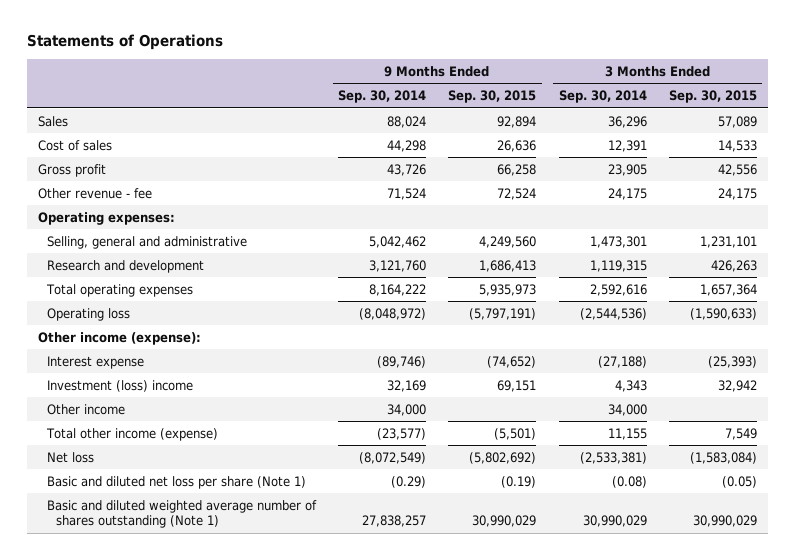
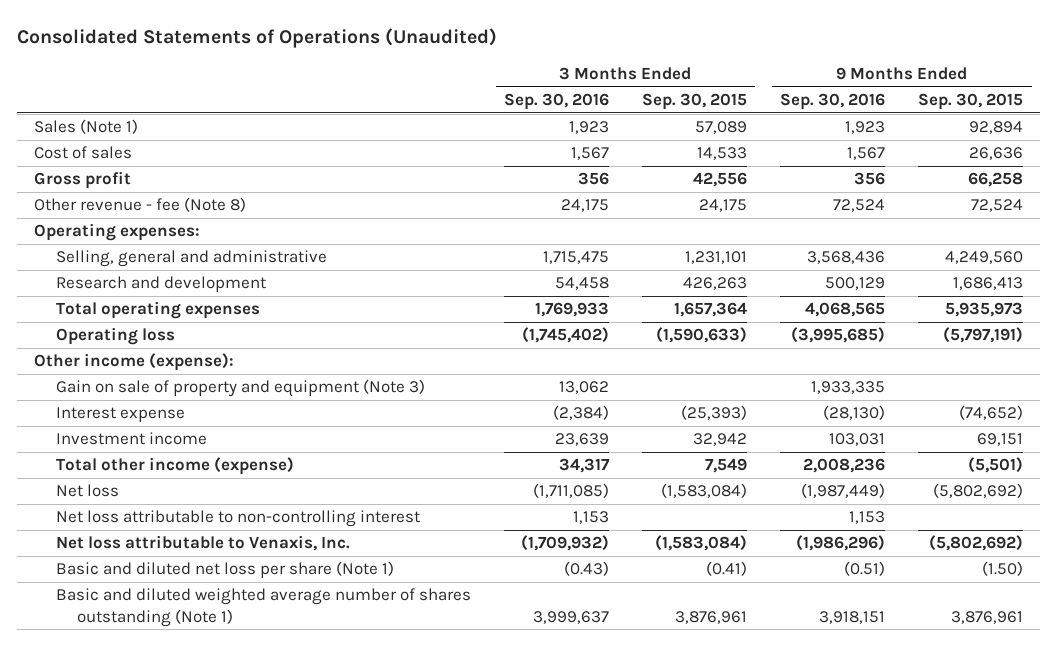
[26,34,223,51] Statements of Operations -> [17,28,498,49] Consolidated Statements of Operations (Unaudited)
[338,90,427,104] Sep. 30, 2014 -> none
[558,90,647,104] Sep. 30, 2014 -> none
none -> [503,92,609,110] Sep. 30, 2016
none -> [780,92,886,110] Sep. 30, 2016
[37,115,68,127] Sales -> [33,119,138,135] Sales (Note 1)
[37,187,152,199] Other revenue - fee -> [33,197,246,213] Other revenue - fee (Note 8)
none -> [55,379,425,398] Gain on sale of property and equipment (Note 3)
[47,403,126,415] Other income -> none
[47,379,194,392] Investment (loss) income -> [55,432,207,446] Investment income
none -> [55,510,420,528] Net loss attributable to non-controlling interest
none -> [55,535,350,552] Net loss attributable to Venaxis, Inc.
[501,475,537,488] (0.19) -> [982,561,1024,577] (1.50)
[721,475,757,488] (0.05) -> [705,561,747,577] (0.41)
[472,515,537,528] 30,990,029 -> [951,610,1024,624] 3,876,961
[692,515,757,528] 30,990,029 -> [674,610,747,624] 3,876,961

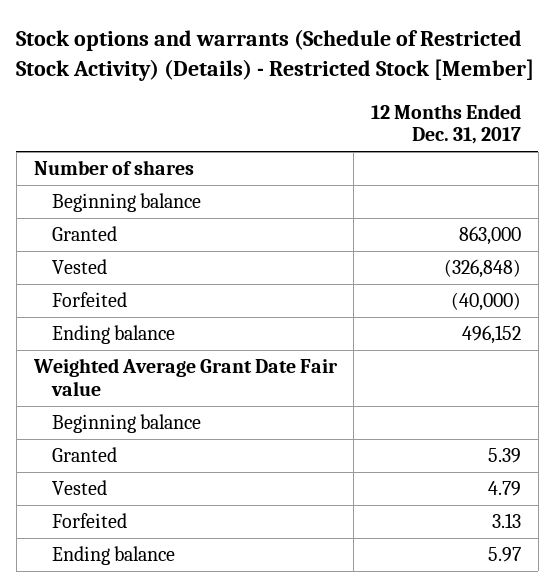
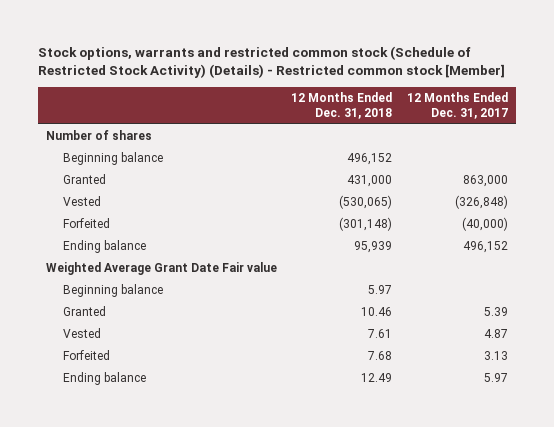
[16,29,535,82] Stock options and warrants (Schedule of Restricted Stock Activity) (Details) - Restricted Stock [Member] -> [38,45,506,79] Stock options, warrants and restricted common stock (Schedule of Restricted Stock Activity) (Details) - Restricted common stock [Member]
none -> [291,92,393,120] 12 Months Ended Dec. 31, 2018
[488,481,522,497] 4.79 -> [484,329,509,339] 4.87

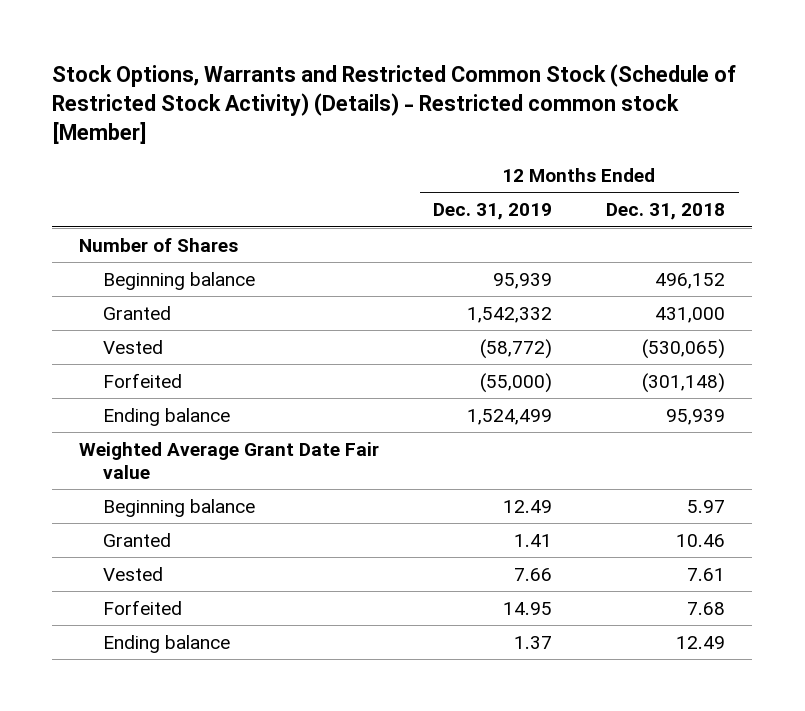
[38,45,506,79] Stock options, warrants and restricted common stock (Schedule of Restricted Stock Activity) (Details) - Restricted common stock [Member] -> [52,63,737,144] Stock Options, Warrants and Restricted Common Stock (Schedule of Restricted Stock Activity) (Details) - Restricted common stock [Member]
[407,92,509,120] 12 Months Ended Dec. 31, 2017 -> none
none -> [433,203,553,221] Dec. 31, 2019
[45,130,152,141] Number of shares -> [79,237,239,252] Number of Shares

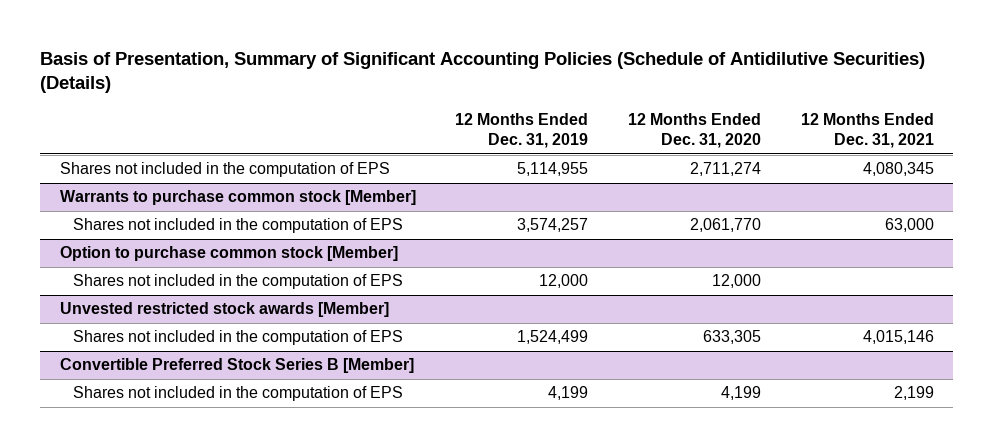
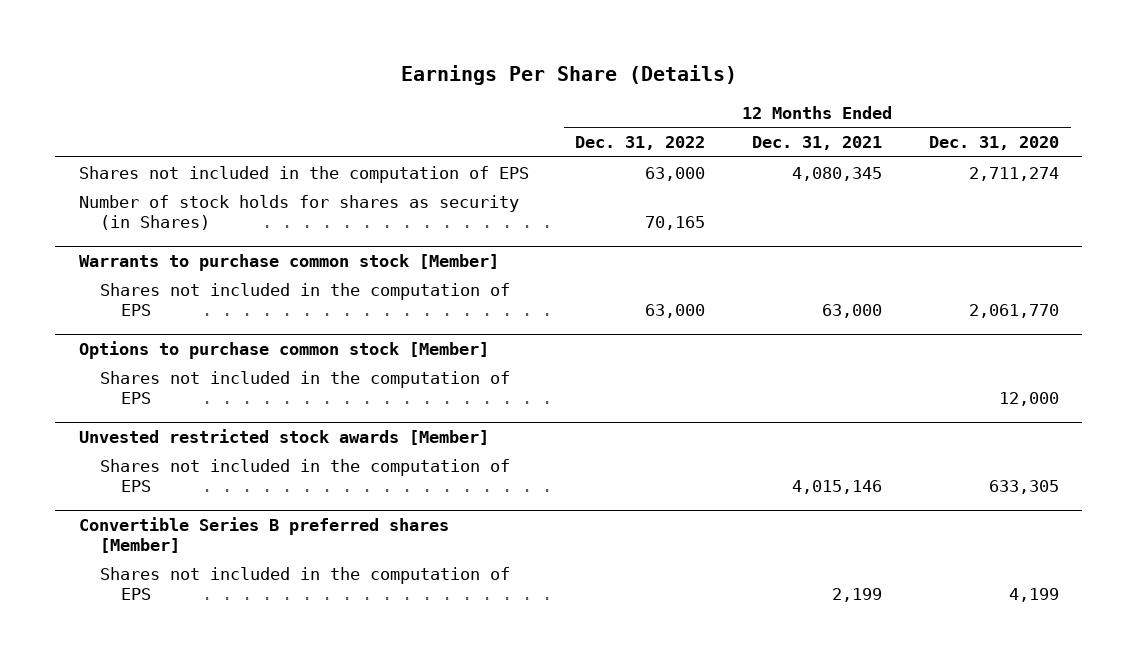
[40,51,926,94] Basis of Presentation, Summary of Significant Accounting Policies (Schedule of Antidilutive Securities) (Details) -> [400,65,737,86] Earnings Per Share (Details)
[455,112,589,149] 12 Months Ended Dec. 31, 2019 -> none
none -> [575,136,706,151] Dec. 31, 2022
none -> [78,194,519,230] Number of stock holds for shares as security (in Shares)
[59,246,398,262] Option to purchase common stock [Member] -> [78,340,489,359] Options to purchase common stock [Member]
[59,358,414,374] Convertible Preferred Stock Series B [Member] -> [78,516,449,553] Convertible Series B preferred shares [Member]

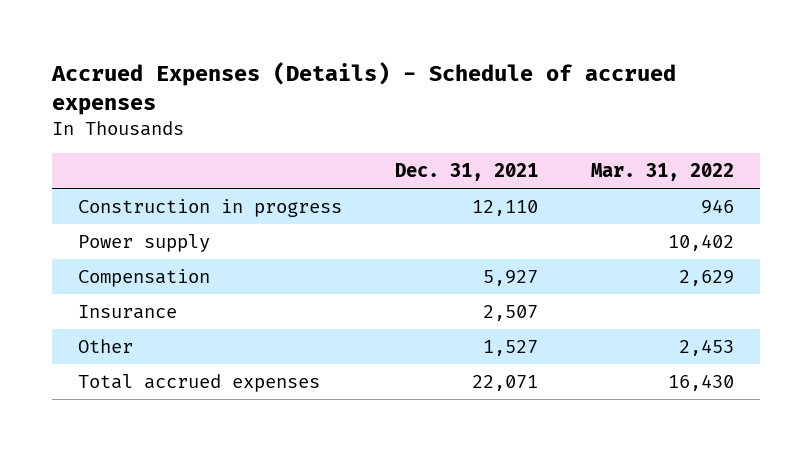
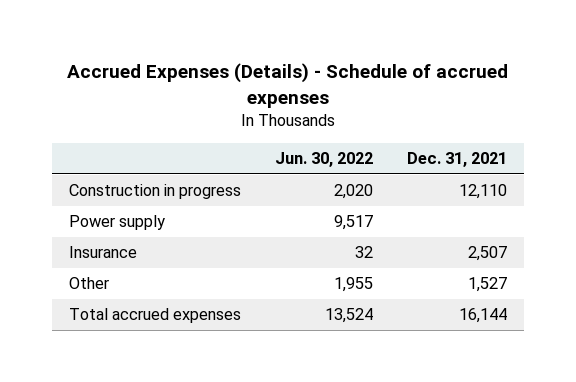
[590,163,734,182] Mar. 31, 2022 -> none
none -> [275,152,374,168] Jun. 30, 2022
[78,268,211,287] Compensation -> none
[472,374,539,391] 22,071 -> [459,308,508,324] 16,144

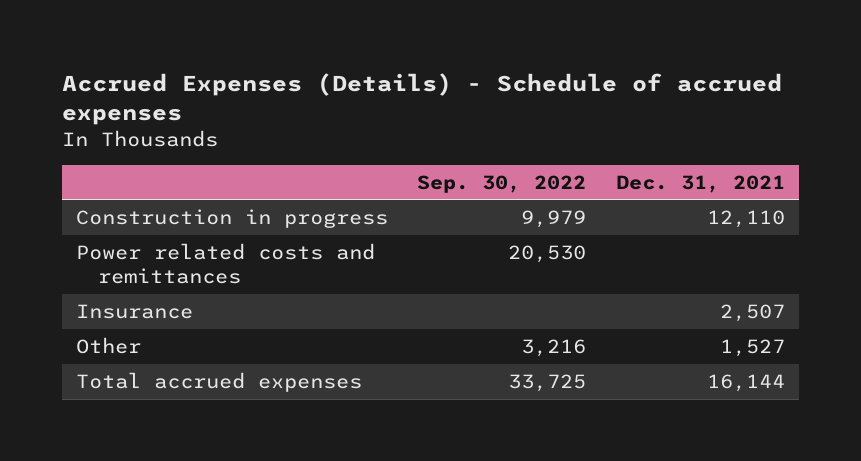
[275,152,374,168] Jun. 30, 2022 -> none
none -> [417,174,587,193] Sep. 30, 2022
[69,215,166,231] Power supply -> [76,242,376,285] Power related costs and remittances

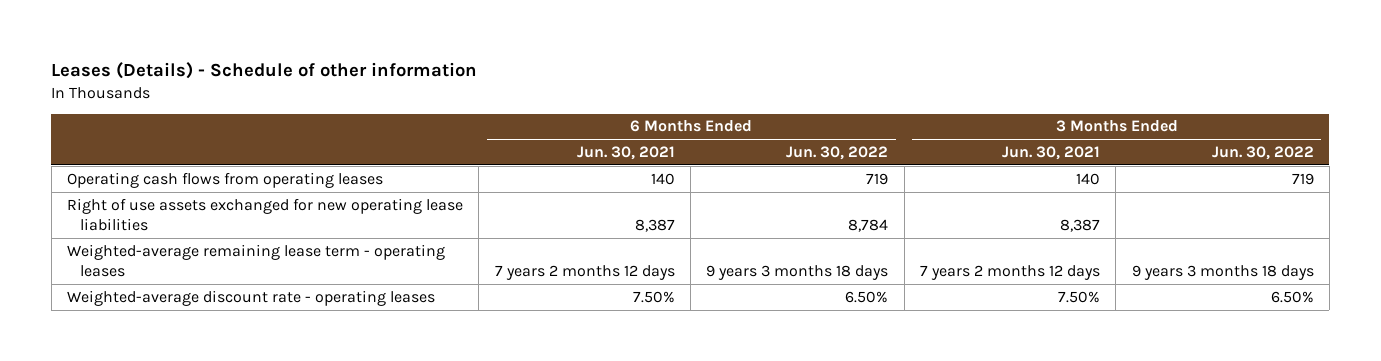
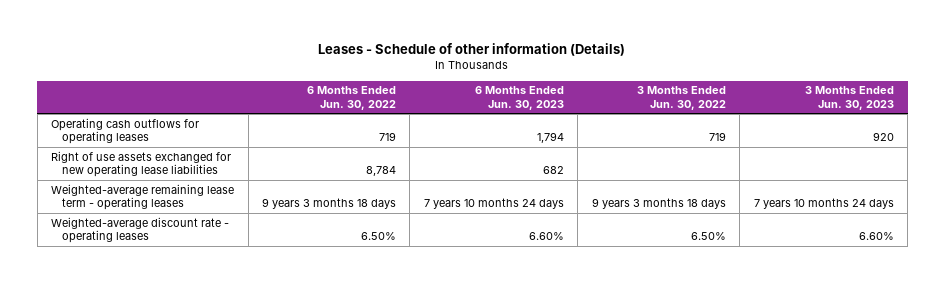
[51,62,478,80] Leases (Details) - Schedule of other information -> [318,43,626,57] Leases - Schedule of other information (Details)
[576,145,675,160] Jun. 30, 2021 -> none
[1001,145,1100,160] Jun. 30, 2021 -> none
none -> [474,86,564,110] 6 Months Ended Jun. 30, 2023
none -> [804,86,894,110] 3 Months Ended Jun. 30, 2023
[67,171,384,188] Operating cash flows from operating leases -> [51,117,200,145] Operating cash outflows for operating leases

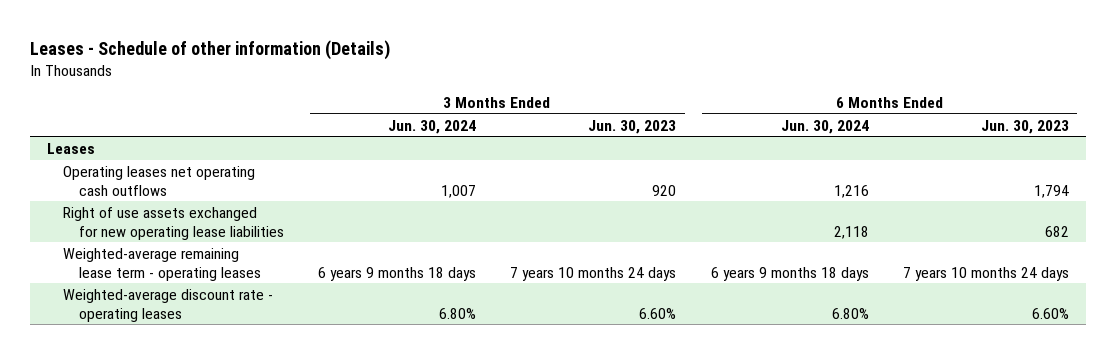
[306,86,396,110] 6 Months Ended Jun. 30, 2022 -> none
[636,86,726,110] 3 Months Ended Jun. 30, 2022 -> none
none -> [388,119,477,134] Jun. 30, 2024
none -> [780,119,869,134] Jun. 30, 2024
none -> [47,142,96,154] Leases
[51,117,200,145] Operating cash outflows for operating leases -> [63,165,256,196] Operating leases net operating cash outflows

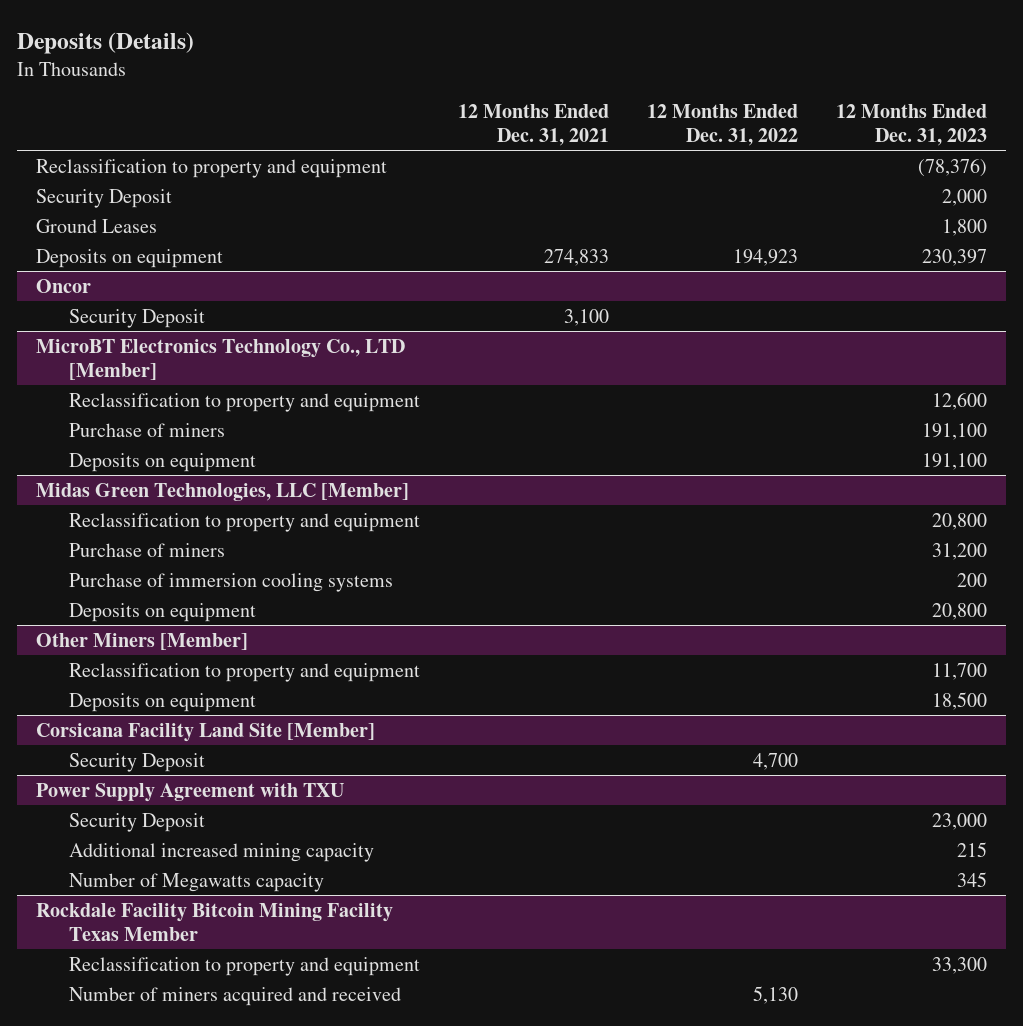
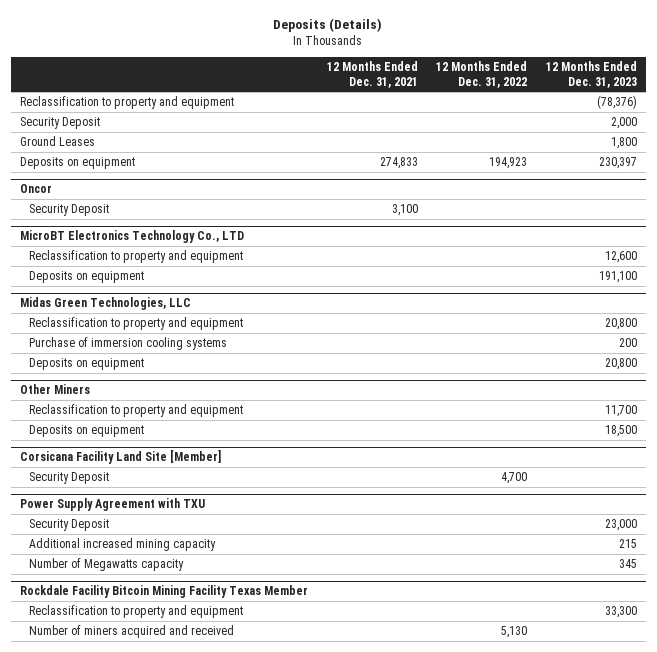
[36,338,406,380] MicroBT Electronics Technology Co., LTD [Member] -> [19,230,244,244] MicroBT Electronics Technology Co., LTD
[68,422,225,437] Purchase of miners -> none
[36,482,410,501] Midas Green Technologies, LLC [Member] -> [19,297,191,311] Midas Green Technologies, LLC
[68,542,225,557] Purchase of miners -> none
[36,632,249,650] Other Miners [Member] -> [19,384,90,395] Other Miners

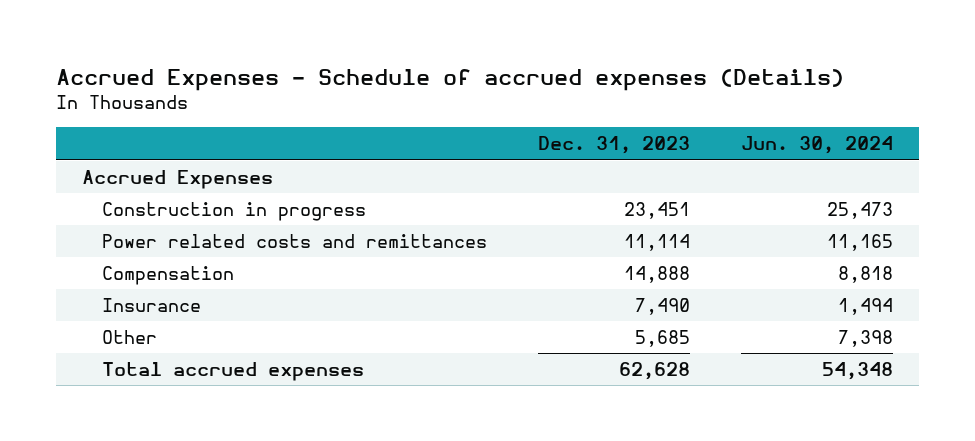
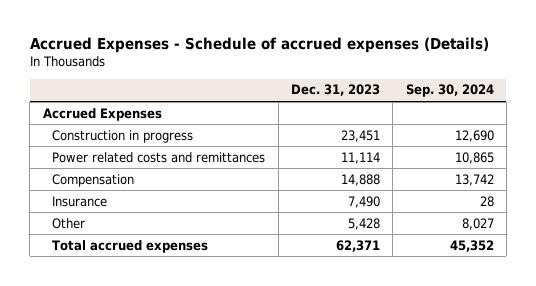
[741,136,894,155] Jun. 30, 2024 -> none
none -> [405,84,494,98] Sep. 30, 2024
[634,330,690,348] 5,685 -> [347,217,380,230] 5,428
[618,362,690,381] 62,628 -> [335,239,380,252] 62,371

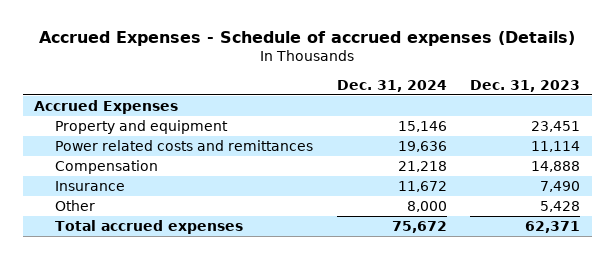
[405,84,494,98] Sep. 30, 2024 -> none
none -> [336,79,447,92] Dec. 31, 2024
[52,129,194,143] Construction in progress -> [55,119,229,134] Property and equipment

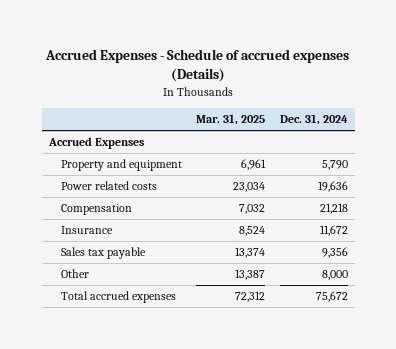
[470,79,581,92] Dec. 31, 2023 -> none
none -> [196,114,266,126] Mar. 31, 2025
[397,120,447,132] 15,146 -> [321,160,348,171] 5,790
[55,139,314,151] Power related costs and remittances -> [60,181,157,191] Power related costs
none -> [60,247,146,260] Sales tax payable

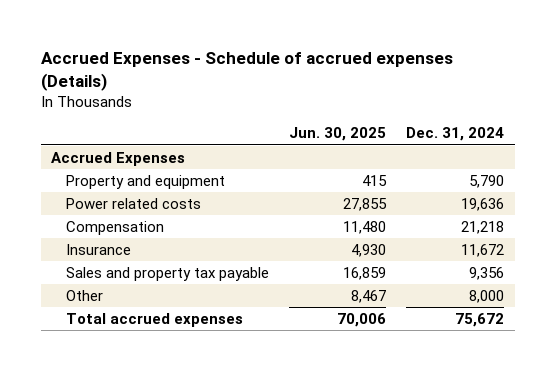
[196,114,266,126] Mar. 31, 2025 -> none
none -> [288,127,386,142] Jun. 30, 2025
[60,247,146,260] Sales tax payable -> [65,266,269,281] Sales and property tax payable

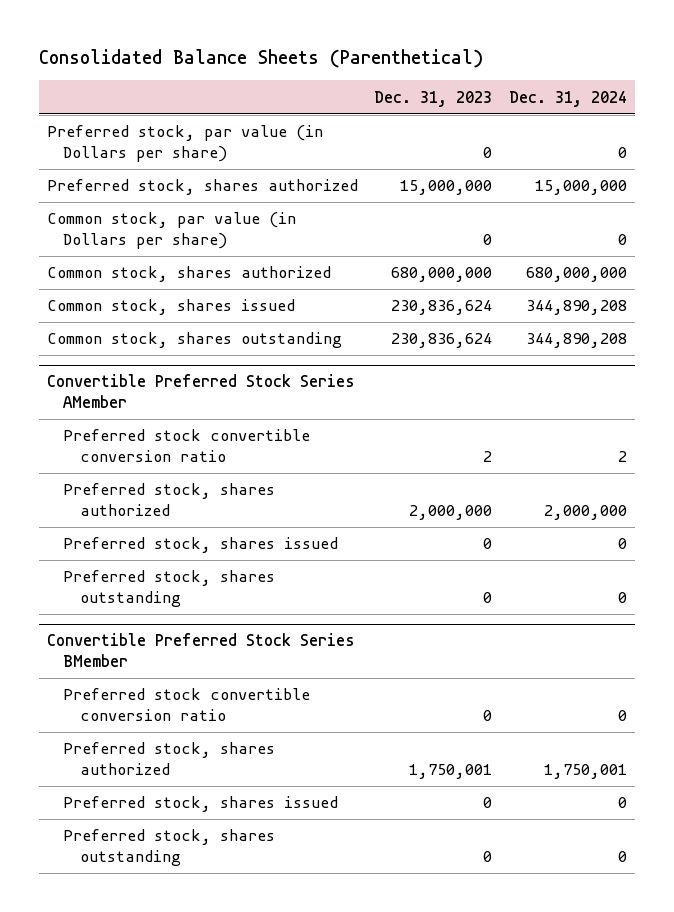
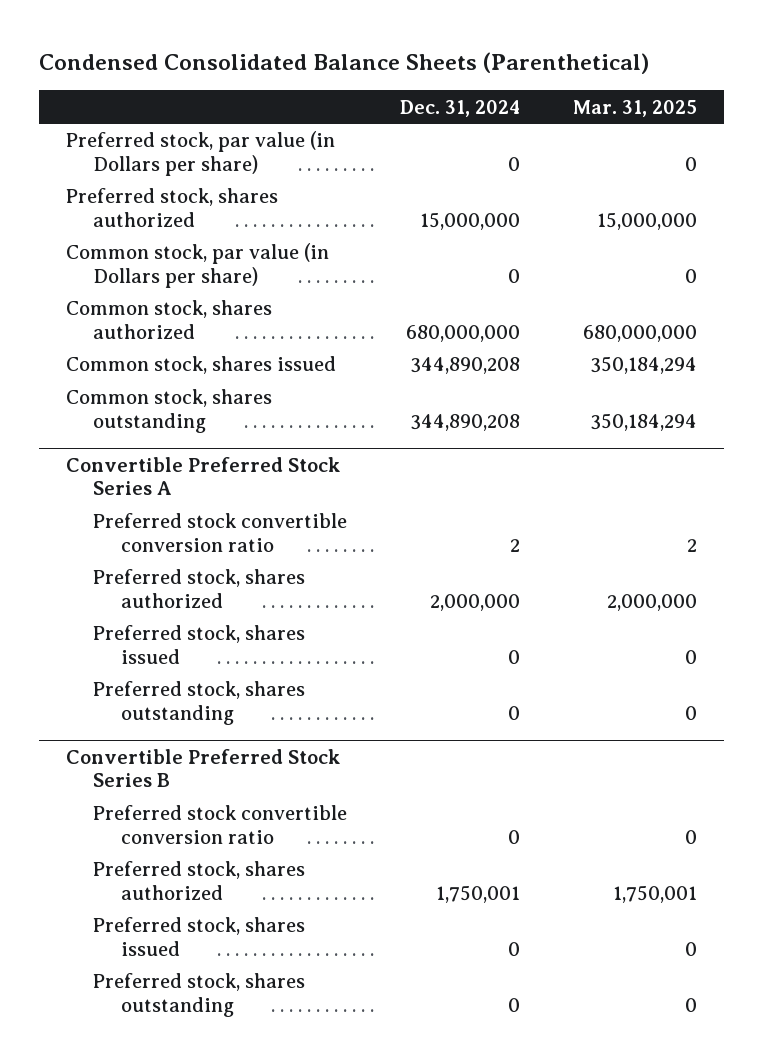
[38,48,483,68] Consolidated Balance Sheets (Parenthetical) -> [39,52,650,75] Condensed Consolidated Balance Sheets (Parenthetical)
[374,90,493,107] Dec. 31, 2023 -> none
none -> [573,99,698,117] Mar. 31, 2025
[46,374,355,408] Convertible Preferred Stock Series AMember -> [65,457,340,496] Convertible Preferred Stock Series A
[46,633,355,667] Convertible Preferred Stock Series BMember -> [65,749,340,788] Convertible Preferred Stock Series B

